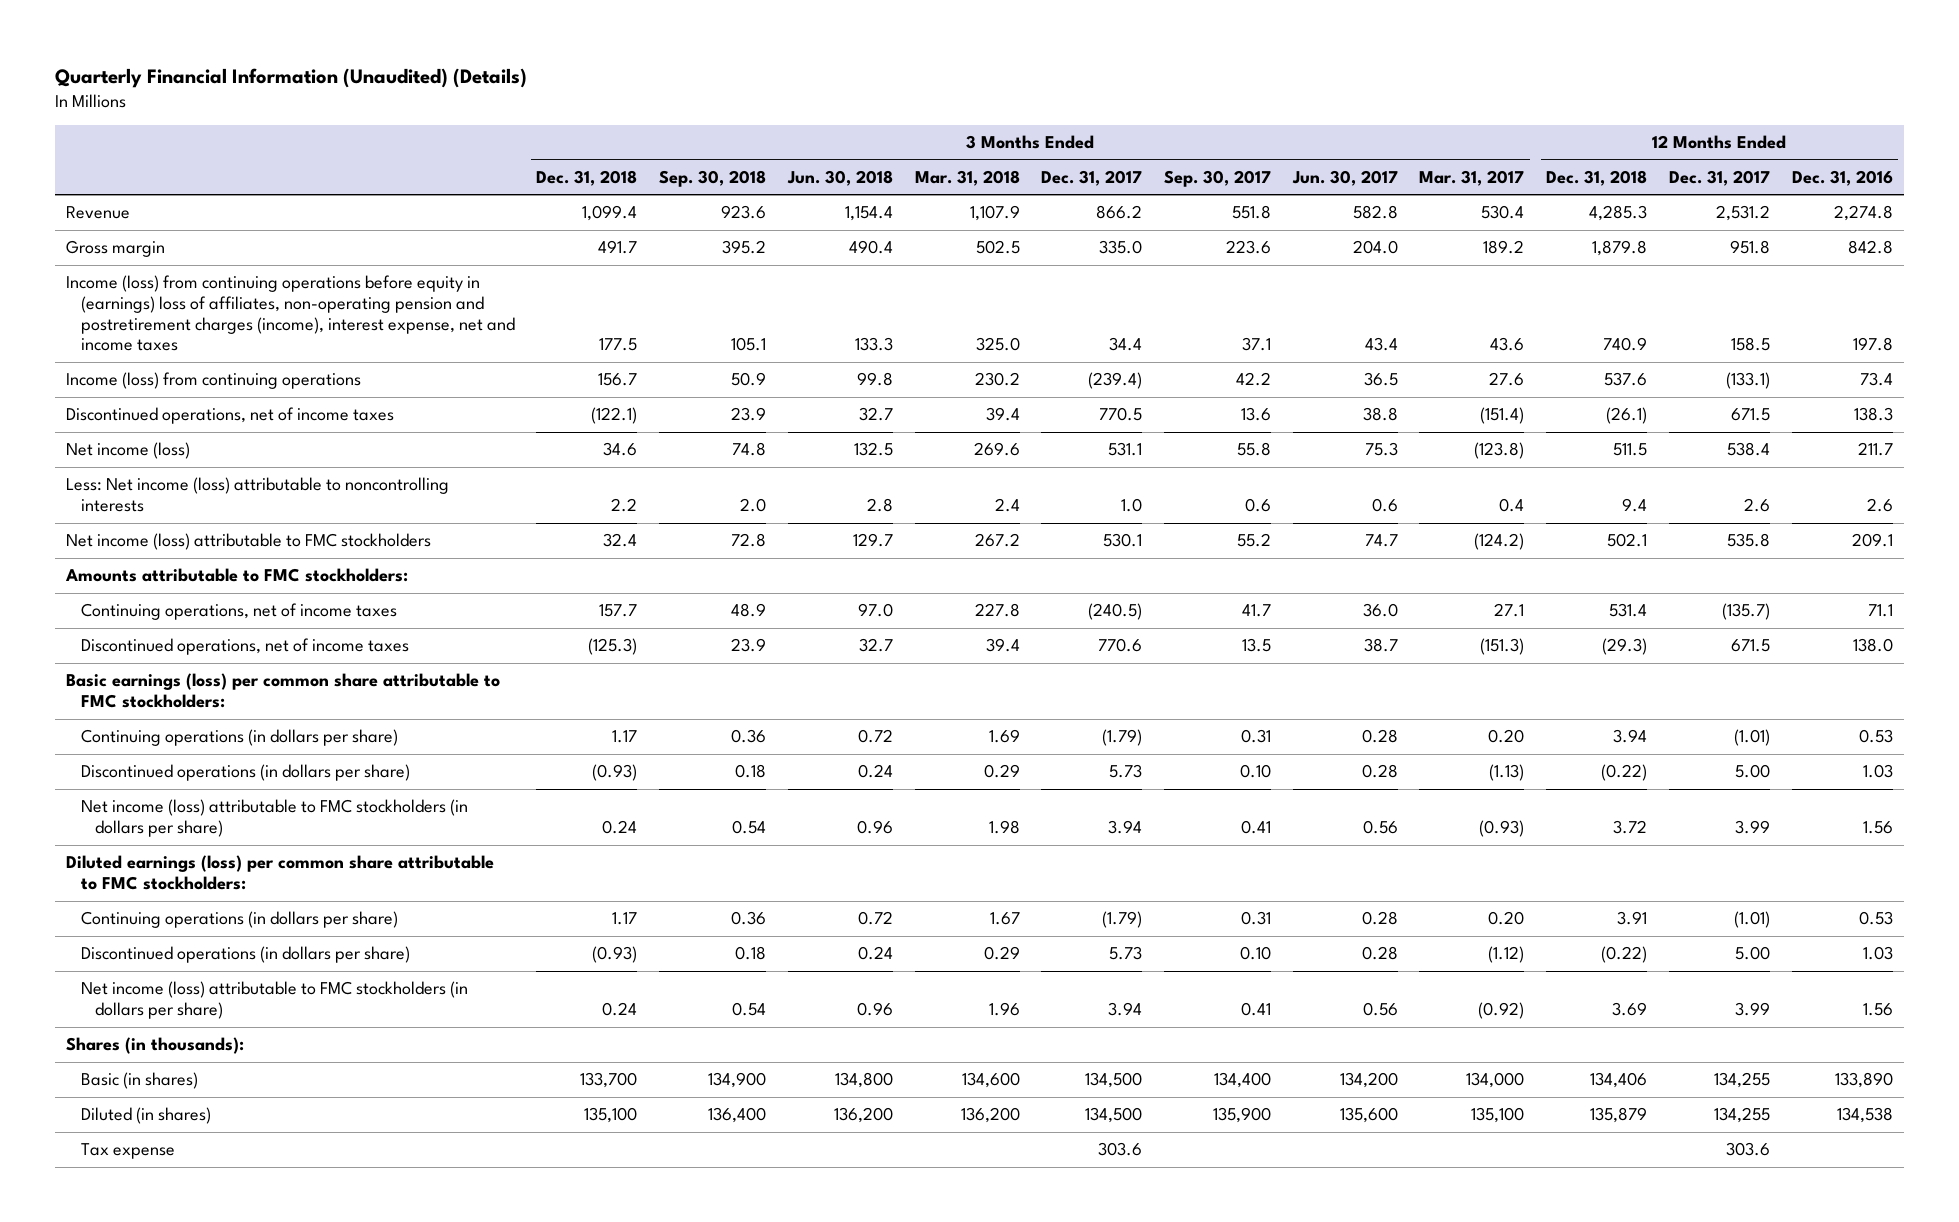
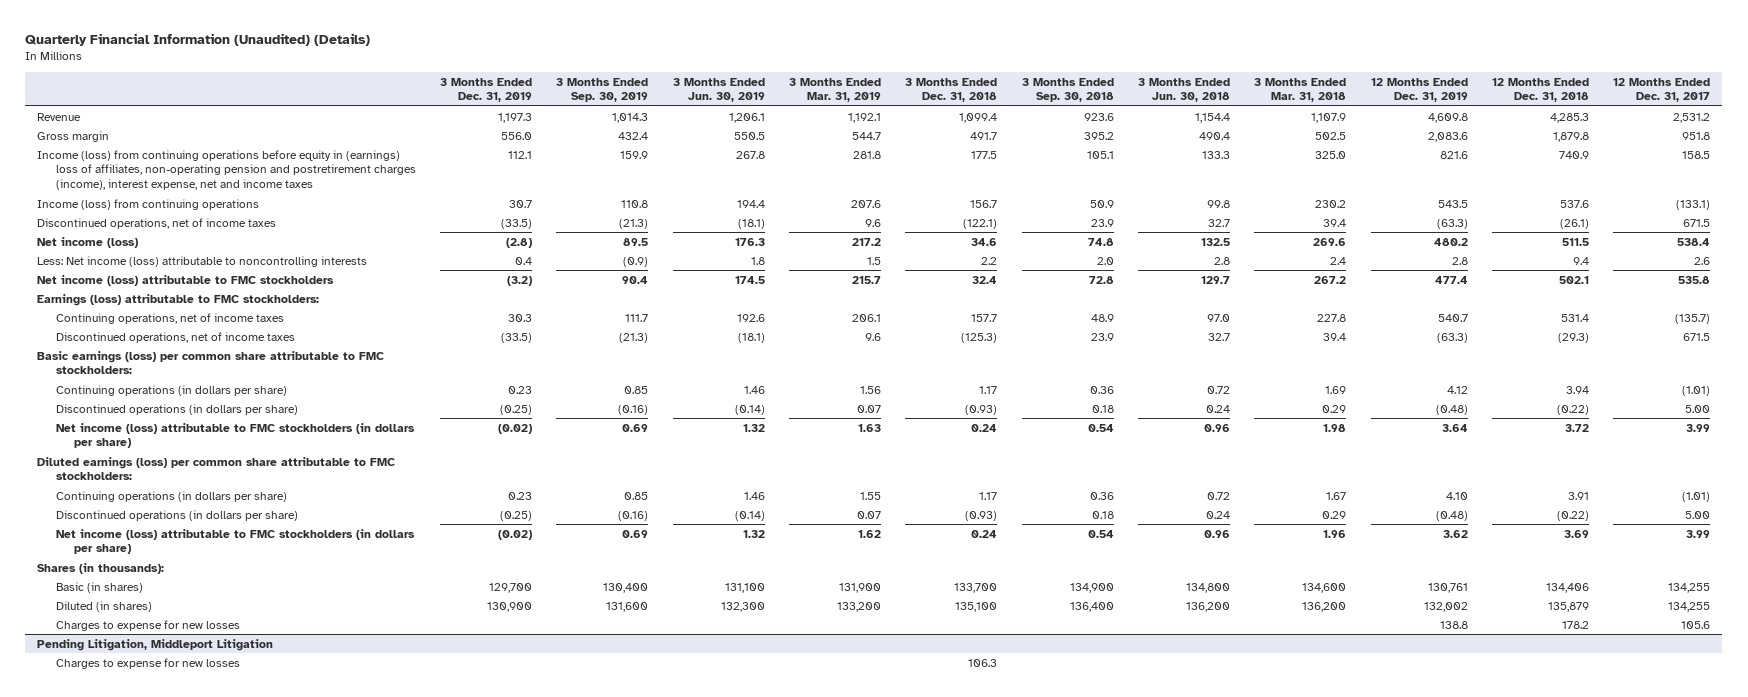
[1041,169,1143,186] Dec. 31, 2017 -> none
[1164,169,1272,187] Sep. 30, 2017 -> none
[1291,169,1398,186] Jun. 30, 2017 -> none
[1419,169,1525,186] Mar. 31, 2017 -> none
[1791,169,1893,186] Dec. 31, 2016 -> none
none -> [439,77,532,103] 3 Months Ended Dec. 31, 2019
none -> [556,77,649,103] 3 Months Ended Sep. 30, 2019
none -> [672,77,765,103] 3 Months Ended Jun. 30, 2019
none -> [788,77,881,103] 3 Months Ended Mar. 31, 2019
none -> [1370,77,1468,103] 12 Months Ended Dec. 31, 2019
[65,568,409,583] Amounts attributable to FMC stockholders: -> [37,293,320,306] Earnings (loss) attributable to FMC stockholders:
[80,1143,175,1160] Tax expense -> none
none -> [55,619,240,631] Charges to expense for new losses
none -> [37,638,274,651] Pending Litigation, Middleport Litigation
none -> [55,657,240,669] Charges to expense for new losses

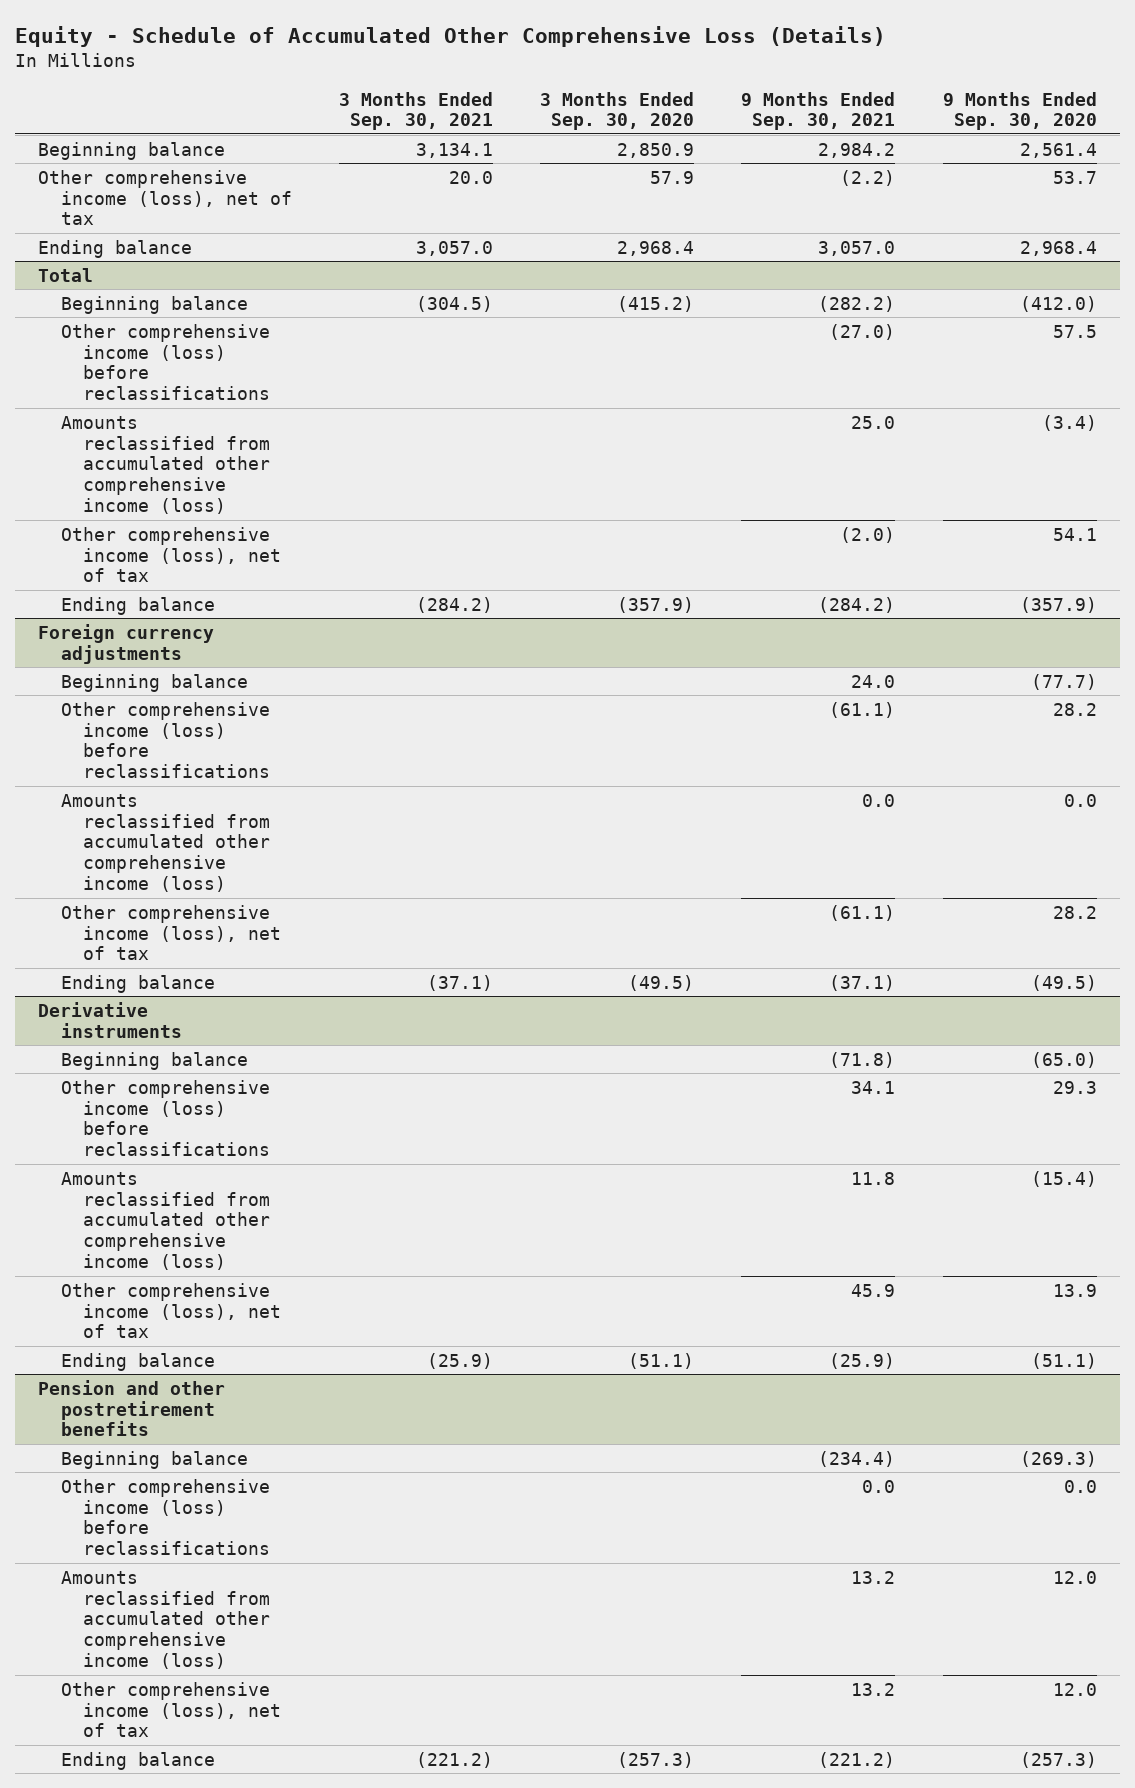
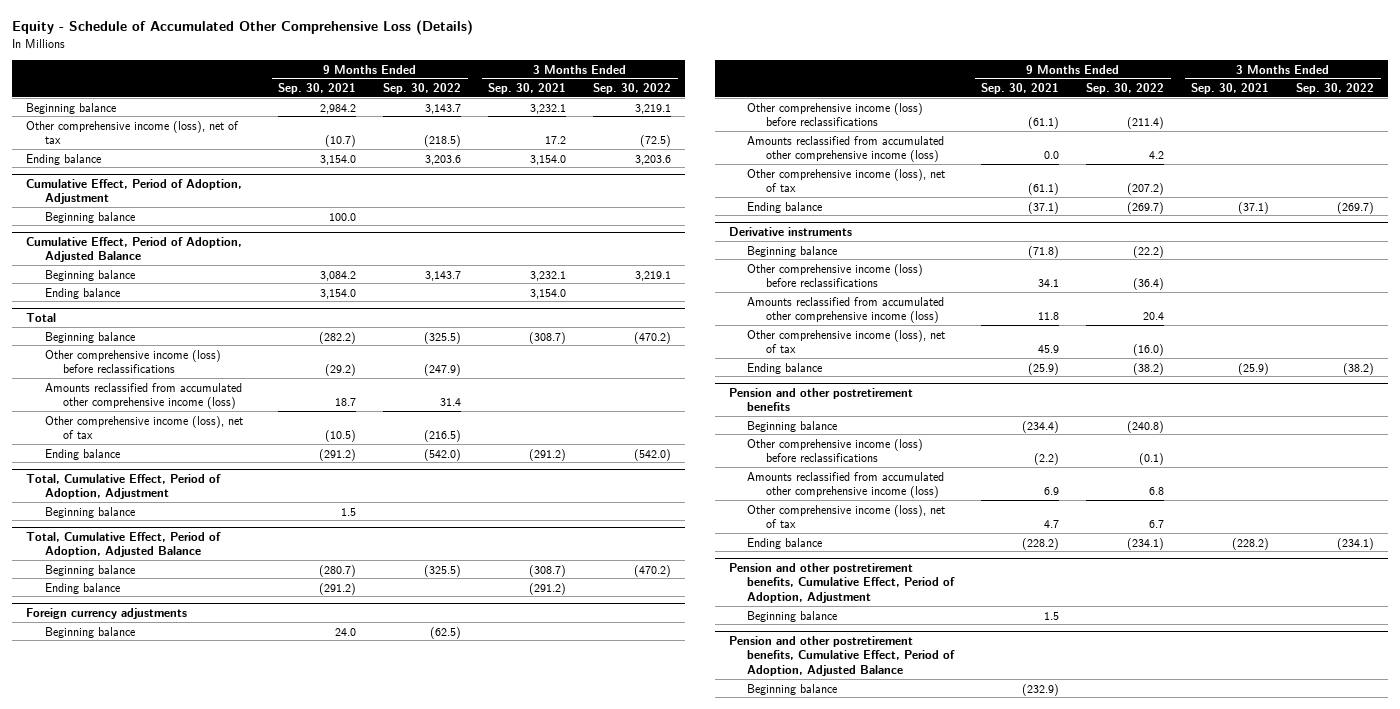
[540,91,695,131] 3 Months Ended Sep. 30, 2020 -> none
[942,91,1097,131] 9 Months Ended Sep. 30, 2020 -> none
none -> [383,83,462,95] Sep. 30, 2022
none -> [593,83,672,95] Sep. 30, 2022
[415,142,493,158] 3,134.1 -> [530,103,567,114] 3,232.1
[448,170,493,184] 20.0 -> [545,136,567,145] 17.2
[840,169,896,186] (2.2) -> [325,135,357,148] (10.7)
[415,240,493,256] 3,057.0 -> [530,154,567,165] 3,154.0
[818,240,896,256] 3,057.0 -> [320,154,357,165] 3,154.0
none -> [25,178,242,205] Cumulative Effect, Period of Adoption, Adjustment
none -> [44,211,135,223] Beginning balance
none -> [25,236,242,263] Cumulative Effect, Period of Adoption, Adjusted Balance
none -> [44,269,135,281] Beginning balance
none -> [44,287,120,299] Ending balance
[415,295,493,312] (304.5) -> [529,331,567,344] (308.7)
[829,323,896,340] (27.0) -> [325,364,357,377] (29.2)
[851,415,896,429] 25.0 -> [335,398,357,407] 18.7
[840,526,896,543] (2.0) -> [325,430,357,443] (10.5)
[415,596,493,613] (284.2) -> [529,448,567,461] (291.2)
[818,596,896,613] (284.2) -> [319,448,357,461] (291.2)
none -> [25,473,221,500] Total, Cumulative Effect, Period of Adoption, Adjustment
none -> [44,506,135,518] Beginning balance
none -> [25,531,221,558] Total, Cumulative Effect, Period of Adoption, Adjusted Balance
none -> [44,564,135,576] Beginning balance
none -> [44,582,120,594] Ending balance
[862,1479,896,1493] 0.0 -> [1034,453,1060,466] (2.2)
[851,1570,896,1584] 13.2 -> [1044,487,1060,496] 6.9
[851,1682,896,1696] 13.2 -> [1044,520,1060,529] 4.7
[415,1751,493,1768] (221.2) -> [1232,537,1270,550] (228.2)
[818,1751,896,1768] (221.2) -> [1022,537,1060,550] (228.2)
none -> [728,562,956,603] Pension and other postretirement benefits, Cumulative Effect, Period of Adoption, Adjustment
none -> [747,610,838,622] Beginning balance
none -> [728,635,956,676] Pension and other postretirement benefits, Cumulative Effect, Period of Adoption, Adjusted Balance
none -> [747,683,838,695] Beginning balance

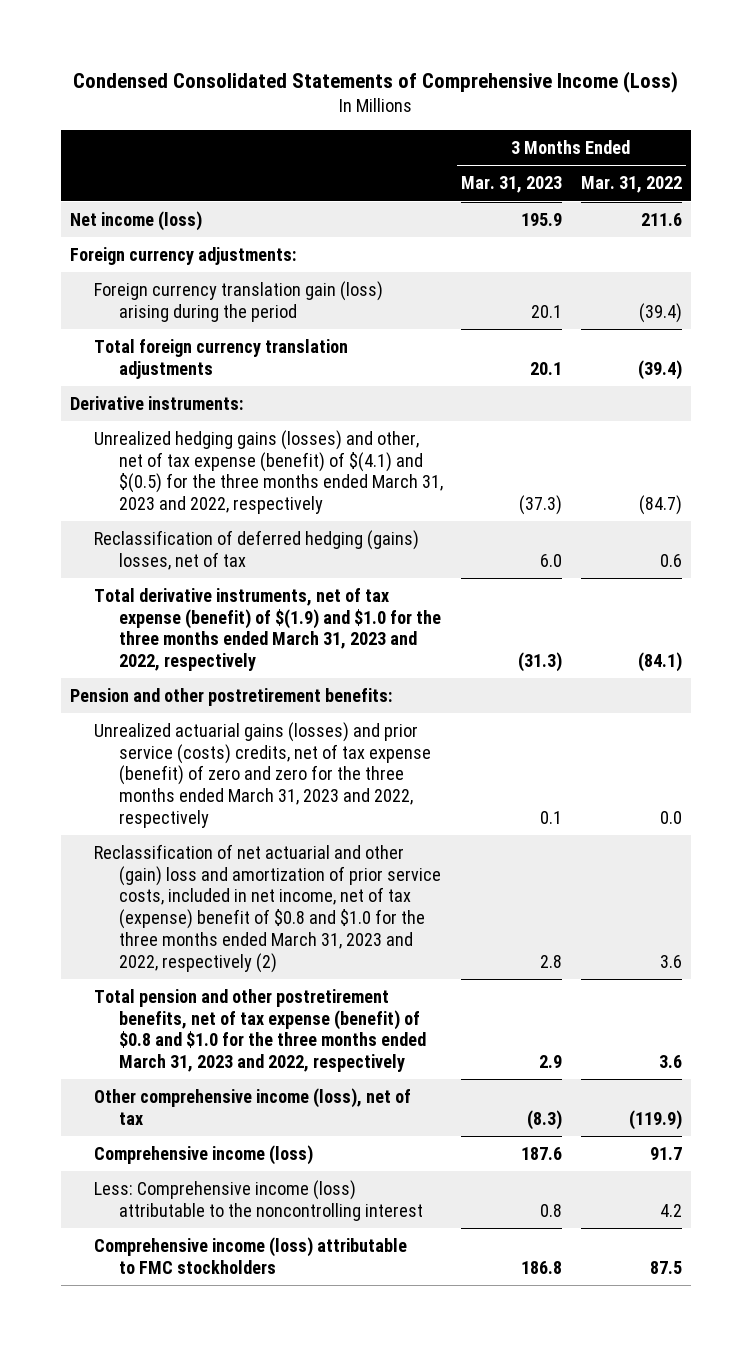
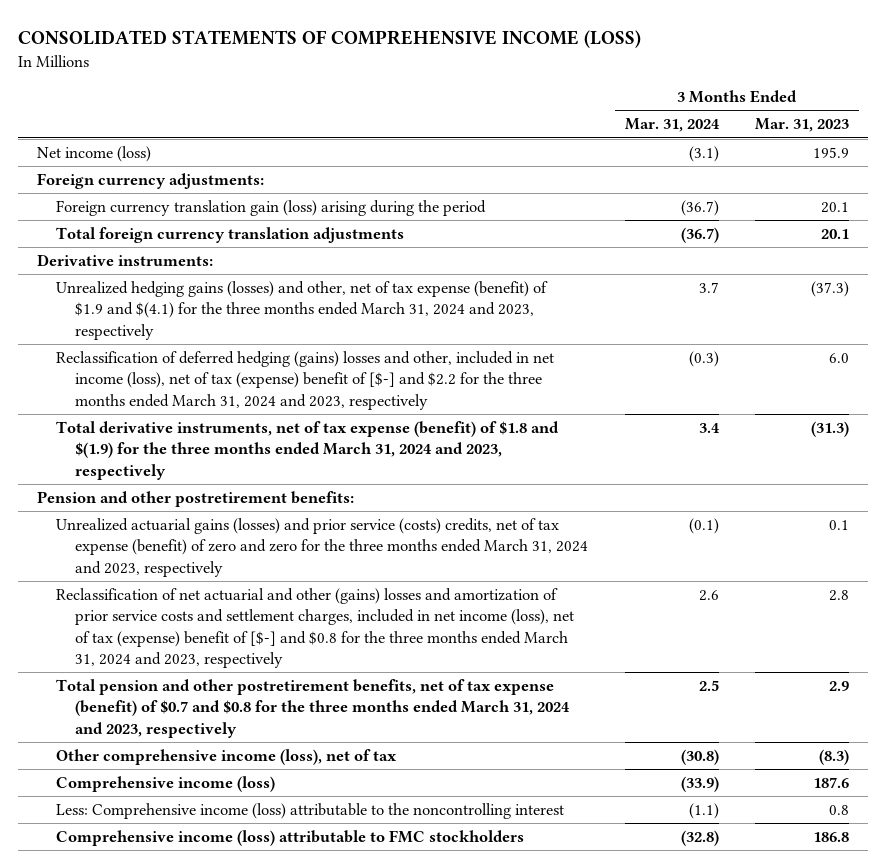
[72,71,678,94] Condensed Consolidated Statements of Comprehensive Income (Loss) -> [18,30,642,49] CONSOLIDATED STATEMENTS OF COMPREHENSIVE INCOME (LOSS)
[580,176,682,194] Mar. 31, 2022 -> none
none -> [624,118,720,133] Mar. 31, 2024
[94,429,443,515] Unrealized hedging gains (losses) and other, net of tax expense (benefit) of $(4.1) and $(0.5) for the three months ended March 31, 2023 and 2022, respectively -> [55,280,548,340] Unrealized hedging gains (losses) and other, net of tax expense (benefit) of $1.9 and $(4.1) for the three months ended March 31, 2024 and 2023, respectively
[94,529,420,570] Reclassification of deferred hedging (gains) losses, net of tax -> [55,350,554,410] Reclassification of deferred hedging (gains) losses and other, included in net income (loss), net of tax (expense) benefit of [$-] and $2.2 for the three months ended March 31, 2024 and 2023, respectively
[94,587,441,672] Total derivative instruments, net of tax expense (benefit) of $(1.9) and $1.0 for the three months ended March 31, 2023 and 2022, respectively -> [55,420,559,480] Total derivative instruments, net of tax expense (benefit) of $1.8 and $(1.9) for the three months ended March 31, 2024 and 2023, respectively
[94,721,431,828] Unrealized actuarial gains (losses) and prior service (costs) credits, net of tax expense (benefit) of zero and zero for the three months ended March 31, 2023 and 2022, respectively -> [55,517,588,577] Unrealized actuarial gains (losses) and prior service (costs) credits, net of tax expense (benefit) of zero and zero for the three months ended March 31, 2024 and 2023, respectively
[94,843,441,973] Reclassification of net actuarial and other (gain) loss and amortization of prior service costs, included in net income, net of tax (expense) benefit of $0.8 and $1.0 for the three months ended March 31, 2023 and 2022, respectively (2) -> [55,587,574,668] Reclassification of net actuarial and other (gains) losses and amortization of prior service costs and settlement charges, included in net income (loss), net of tax (expense) benefit of [$-] and $0.8 for the three months ended March 31, 2024 and 2023, respectively
[94,988,426,1073] Total pension and other postretirement benefits, net of tax expense (benefit) of $0.8 and $1.0 for the three months ended March 31, 2023 and 2022, respectively -> [55,678,570,738] Total pension and other postretirement benefits, net of tax expense (benefit) of $0.7 and $0.8 for the three months ended March 31, 2024 and 2023, respectively

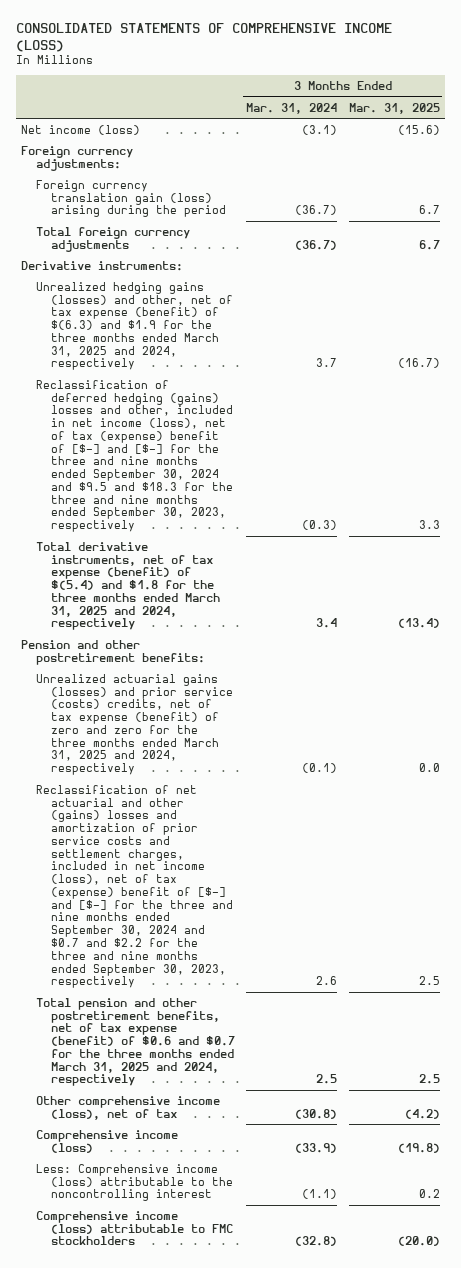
[755,118,850,133] Mar. 31, 2023 -> none
none -> [348,102,440,114] Mar. 31, 2025
[55,226,404,243] Total foreign currency translation adjustments -> [36,226,191,252] Total foreign currency adjustments
[55,280,548,340] Unrealized hedging gains (losses) and other, net of tax expense (benefit) of $1.9 and $(4.1) for the three months ended March 31, 2024 and 2023, respectively -> [36,281,233,371] Unrealized hedging gains (losses) and other, net of tax expense (benefit) of $(6.3) and $1.9 for the three months ended March 31, 2025 and 2024, respectively
[55,350,554,410] Reclassification of deferred hedging (gains) losses and other, included in net income (loss), net of tax (expense) benefit of [$-] and $2.2 for the three months ended March 31, 2024 and 2023, respectively -> [36,379,233,533] Reclassification of deferred hedging (gains) losses and other, included in net income (loss), net of tax (expense) benefit of [$-] and [$-] for the three and nine months ended September 30, 2024 and $9.5 and $18.3 for the three and nine months ended September 30, 2023, respectively
[55,420,559,480] Total derivative instruments, net of tax expense (benefit) of $1.8 and $(1.9) for the three months ended March 31, 2024 and 2023, respectively -> [36,541,220,631] Total derivative instruments, net of tax expense (benefit) of $(5.4) and $1.8 for the three months ended March 31, 2025 and 2024, respectively
[55,517,588,577] Unrealized actuarial gains (losses) and prior service (costs) credits, net of tax expense (benefit) of zero and zero for the three months ended March 31, 2024 and 2023, respectively -> [36,673,233,776] Unrealized actuarial gains (losses) and prior service (costs) credits, net of tax expense (benefit) of zero and zero for the three months ended March 31, 2025 and 2024, respectively
[55,587,574,668] Reclassification of net actuarial and other (gains) losses and amortization of prior service costs and settlement charges, included in net income (loss), net of tax (expense) benefit of [$-] and $0.8 for the three months ended March 31, 2024 and 2023, respectively -> [36,784,233,989] Reclassification of net actuarial and other (gains) losses and amortization of prior service costs and settlement charges, included in net income (loss), net of tax (expense) benefit of [$-] and [$-] for the three and nine months ended September 30, 2024 and $0.7 and $2.2 for the three and nine months ended September 30, 2023, respectively
[55,678,570,738] Total pension and other postretirement benefits, net of tax expense (benefit) of $0.7 and $0.8 for the three months ended March 31, 2024 and 2023, respectively -> [36,997,235,1087] Total pension and other postretirement benefits, net of tax expense (benefit) of $0.6 and $0.7 for the three months ended March 31, 2025 and 2024, respectively

